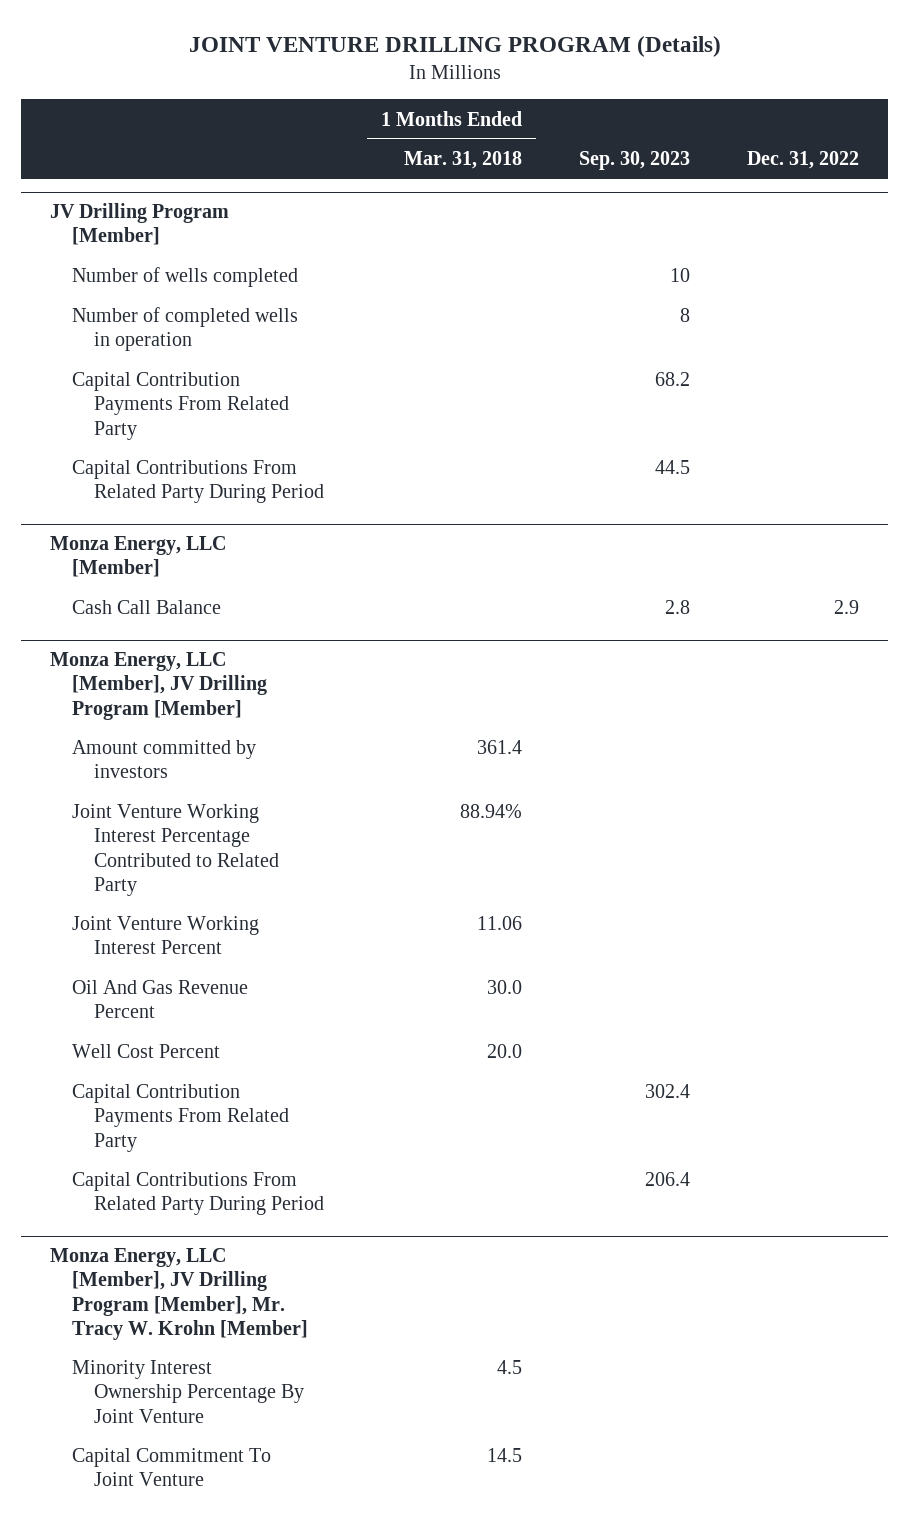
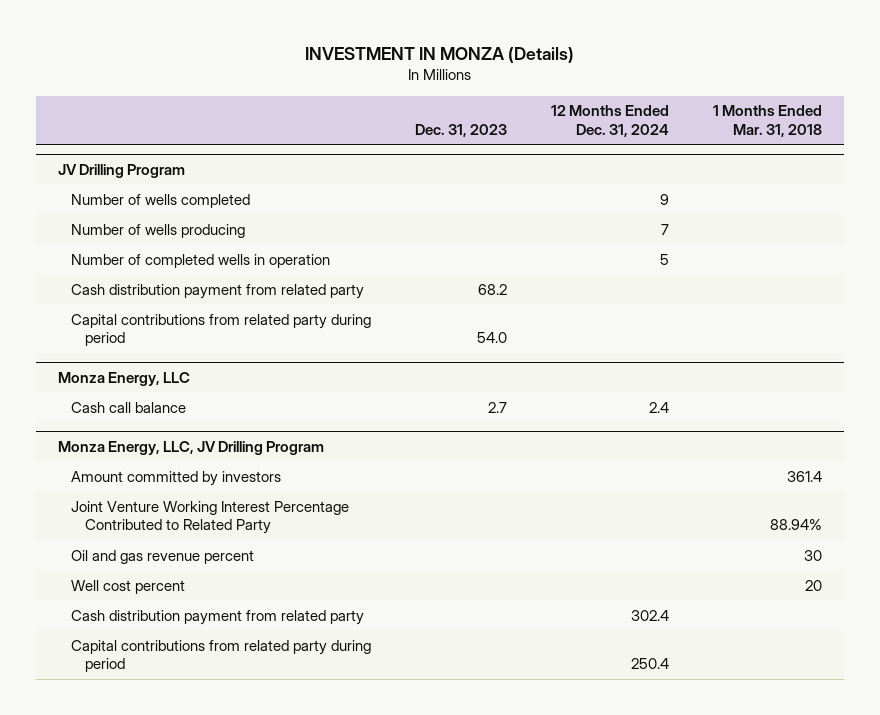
[188,36,721,58] JOINT VENTURE DRILLING PROGRAM (Details) -> [305,46,575,63] INVESTMENT IN MONZA (Details)
[579,151,691,171] Sep. 30, 2023 -> none
[747,151,860,170] Dec. 31, 2022 -> none
none -> [415,123,508,137] Dec. 31, 2023
none -> [551,105,670,137] 12 Months Ended Dec. 31, 2024
[49,203,229,246] JV Drilling Program [Member] -> [58,163,186,178] JV Drilling Program
none -> [71,223,246,238] Number of wells producing
[71,372,290,440] Capital Contribution Payments From Related Party -> [71,283,365,299] Cash distribution payment from related party
[71,460,325,504] Capital Contributions From Related Party During Period -> [71,313,372,347] Capital contributions from related party during period
[49,536,226,578] Monza Energy, LLC [Member] -> [58,371,191,386] Monza Energy, LLC
[71,600,221,615] Cash Call Balance -> [71,401,187,413] Cash call balance
[49,652,267,720] Monza Energy, LLC [Member], JV Drilling Program [Member] -> [58,440,325,455] Monza Energy, LLC, JV Drilling Program
[71,916,259,955] Joint Venture Working Interest Percent -> none
[49,1248,308,1340] Monza Energy, LLC [Member], JV Drilling Program [Member], Mr. Tracy W. Krohn [Member] -> none
[71,1360,305,1423] Minority Interest Ownership Percentage By Joint Venture -> none
[71,1448,271,1487] Capital Commitment To Joint Venture -> none
[71,980,248,1019] Oil And Gas Revenue Percent -> [71,549,255,564] Oil and gas revenue percent
[487,980,523,995] 30.0 -> [804,549,823,561] 30
[71,1044,220,1059] Well Cost Percent -> [71,579,186,594] Well cost percent
[487,1044,523,1059] 20.0 -> [805,579,823,591] 20
[71,1084,290,1152] Capital Contribution Payments From Related Party -> [71,609,365,625] Cash distribution payment from related party
[71,1172,325,1216] Capital Contributions From Related Party During Period -> [71,639,372,673] Capital contributions from related party during period

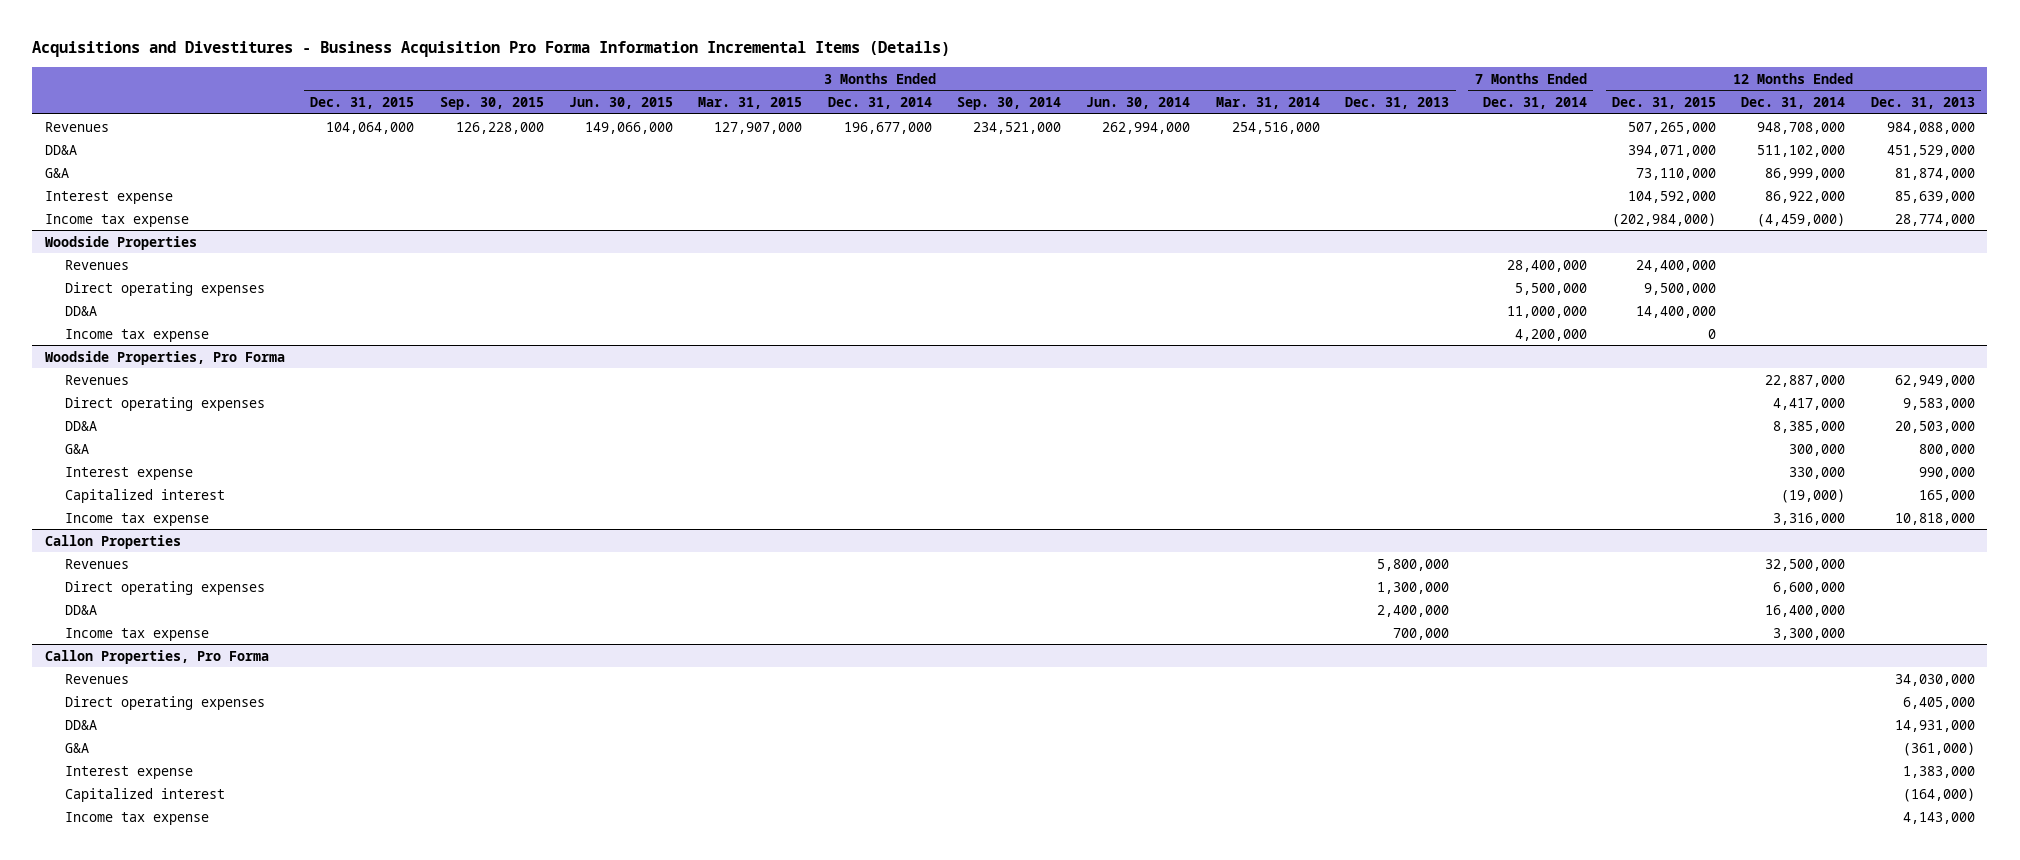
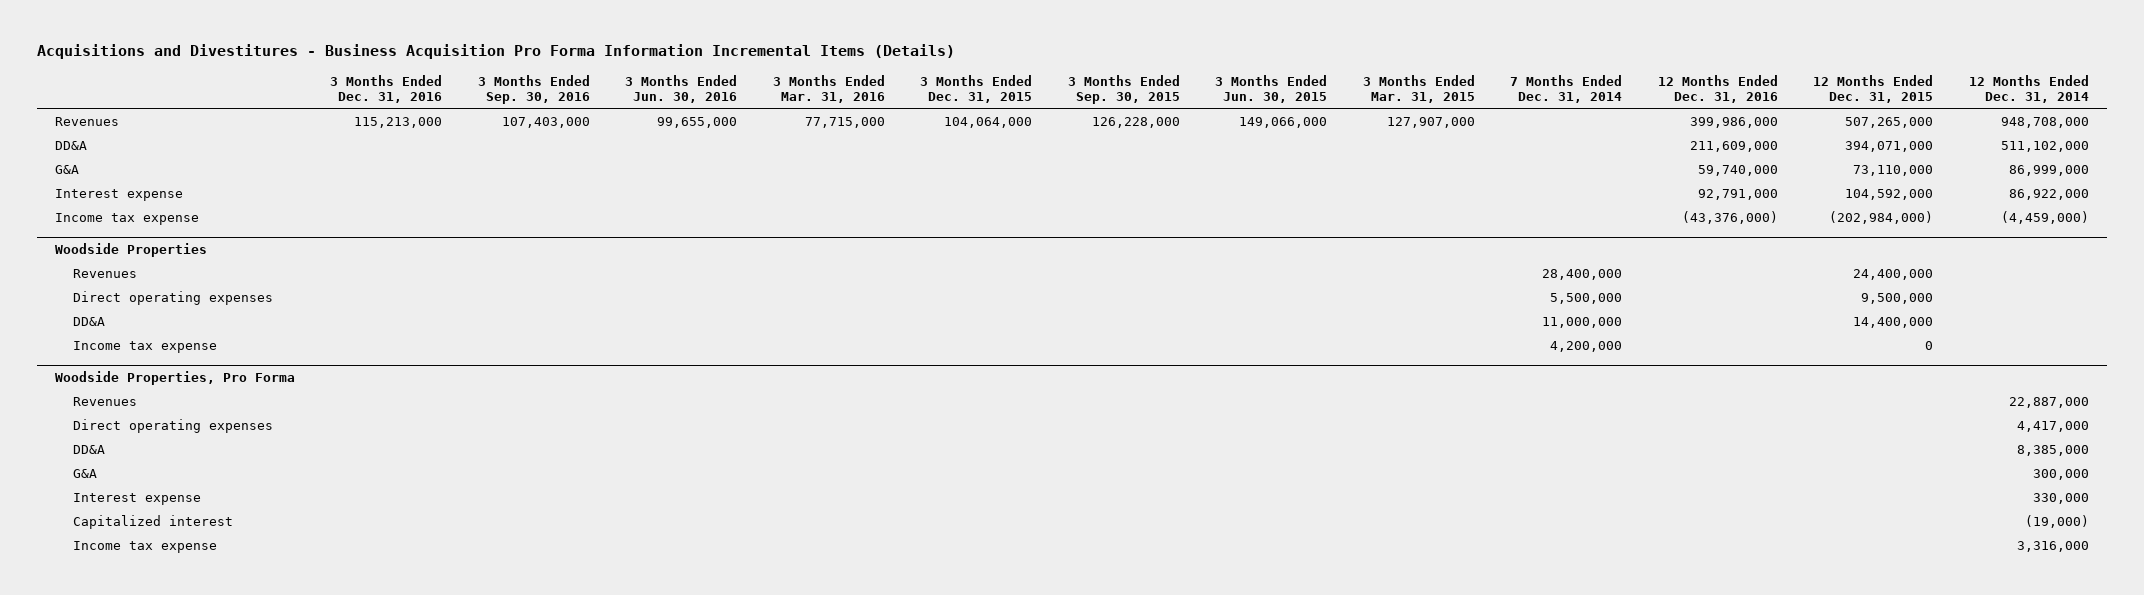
[827,96,932,109] Dec. 31, 2014 -> none
[957,96,1062,110] Sep. 30, 2014 -> none
[1086,96,1191,109] Jun. 30, 2014 -> none
[1215,96,1320,109] Mar. 31, 2014 -> none
[1345,96,1450,109] Dec. 31, 2013 -> none
[1870,96,1975,109] Dec. 31, 2013 -> none
none -> [330,74,443,104] 3 Months Ended Dec. 31, 2016
none -> [477,74,590,105] 3 Months Ended Sep. 30, 2016
none -> [625,74,738,104] 3 Months Ended Jun. 30, 2016
none -> [772,74,885,104] 3 Months Ended Mar. 31, 2016
none -> [1657,74,1778,104] 12 Months Ended Dec. 31, 2016
[44,534,181,549] Callon Properties -> none
[65,558,130,569] Revenues -> none
[65,580,266,595] Direct operating expenses -> none
[65,604,98,615] DD&A -> none
[65,627,210,641] Income tax expense -> none
[44,649,269,664] Callon Properties, Pro Forma -> none
[65,673,130,684] Revenues -> none
[65,695,266,710] Direct operating expenses -> none
[65,719,98,730] DD&A -> none
[65,742,90,753] G&A -> none
[65,765,194,779] Interest expense -> none
[65,787,226,802] Capitalized interest -> none
[65,811,210,825] Income tax expense -> none

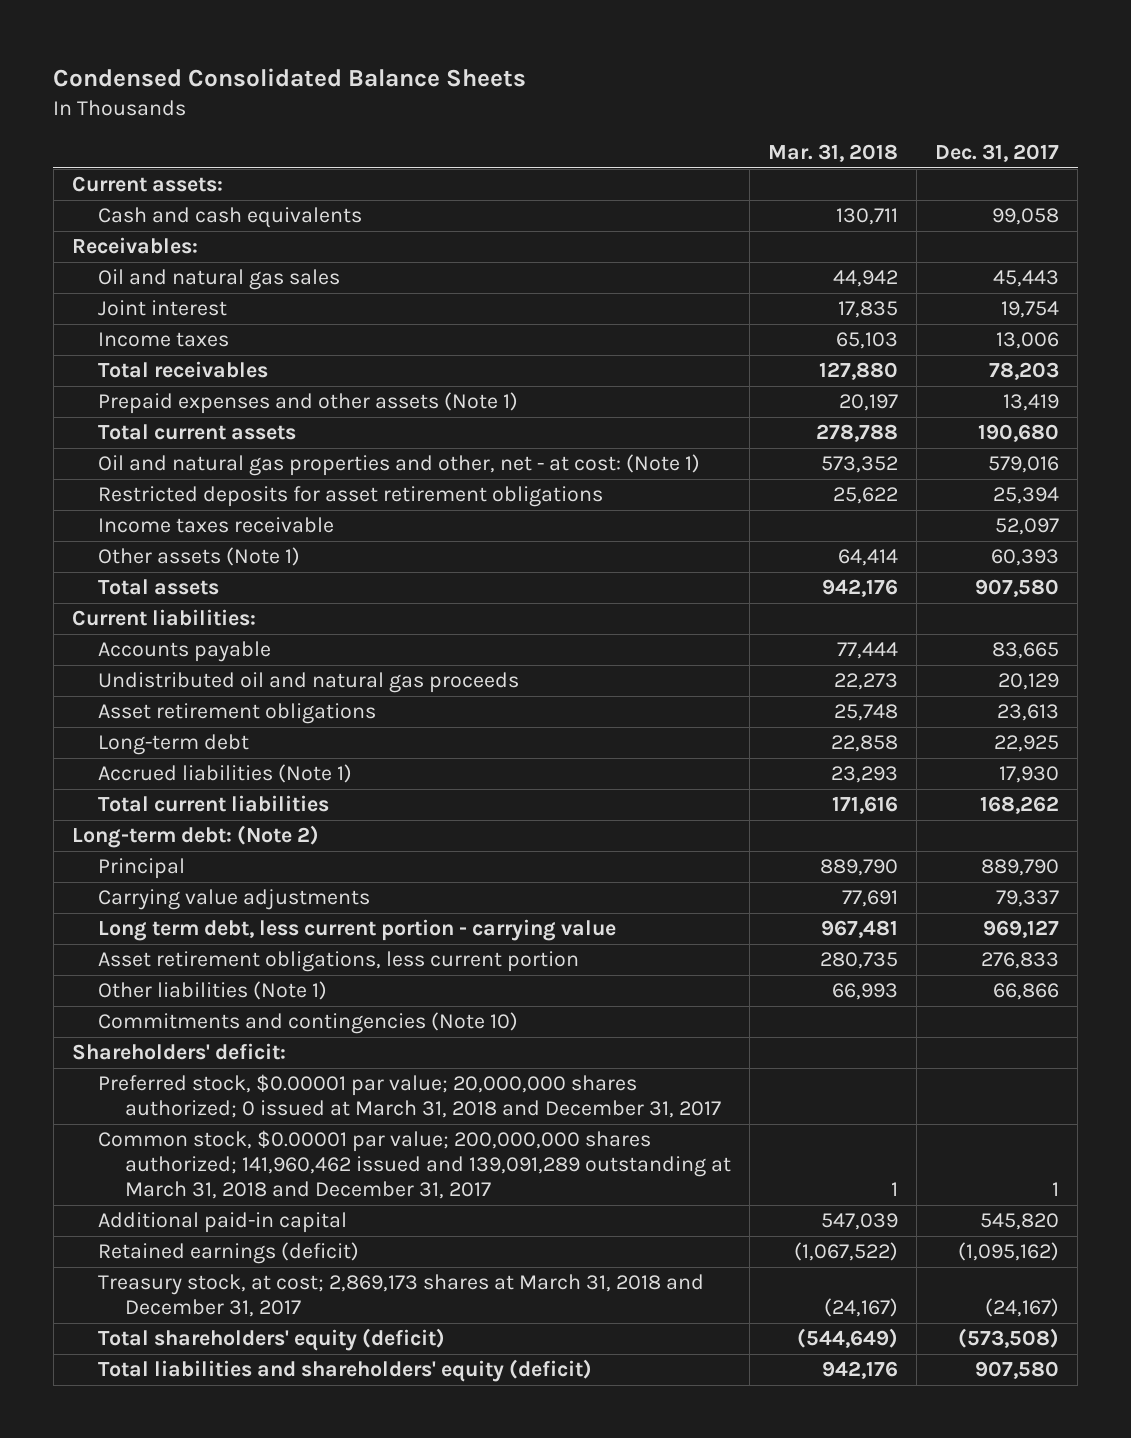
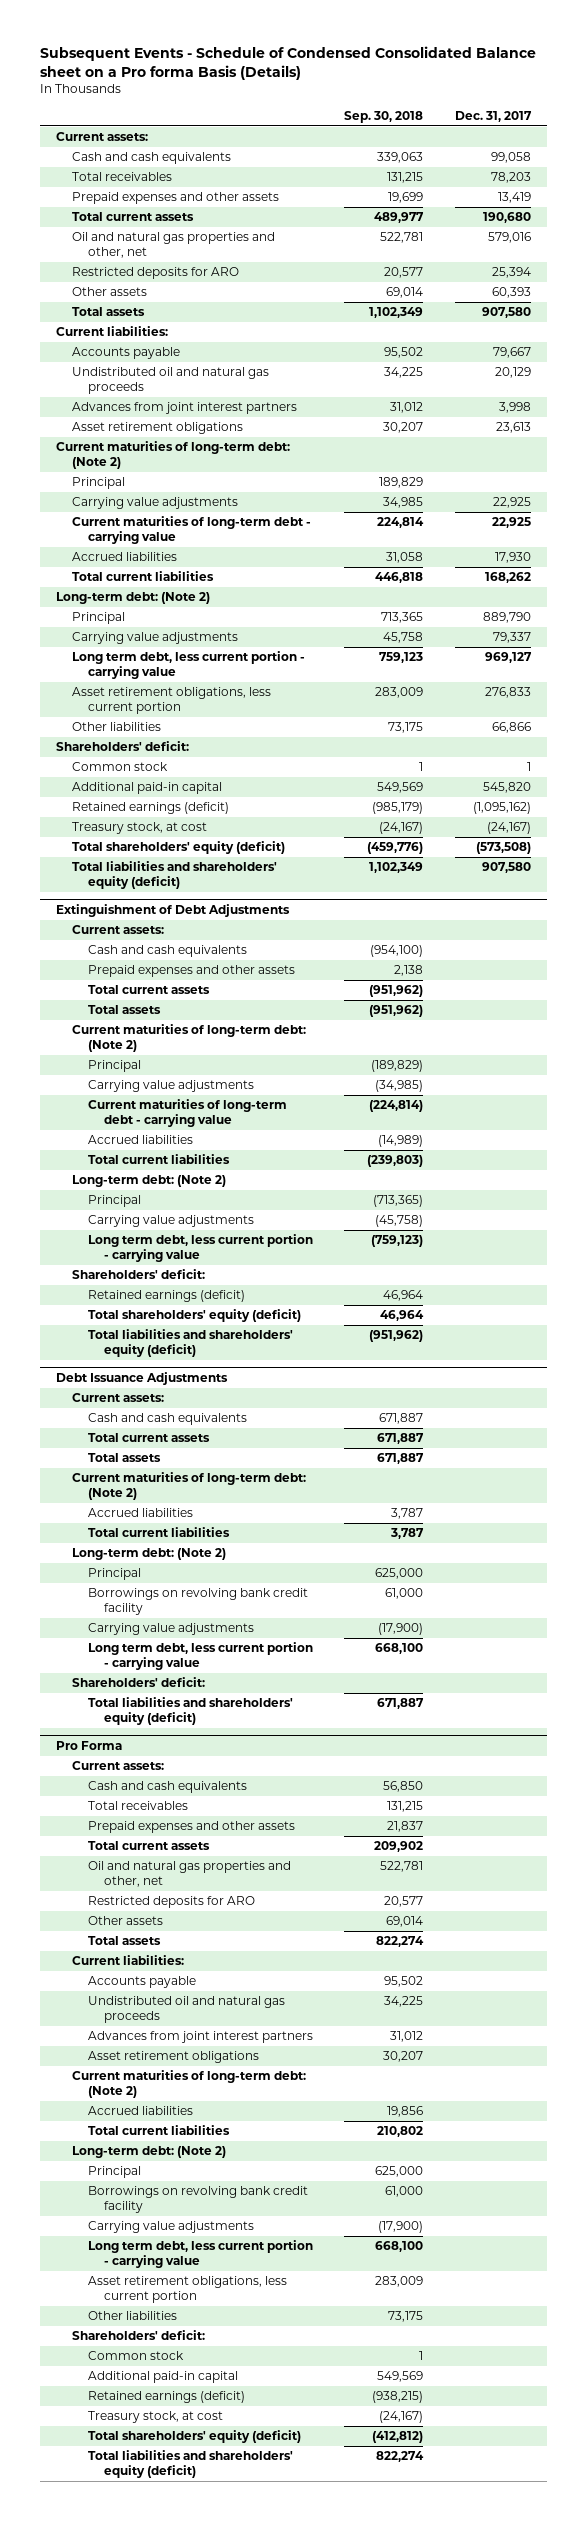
[53,68,527,88] Condensed Consolidated Balance Sheets -> [39,46,536,81] Subsequent Events - Schedule of Condensed Consolidated Balance sheet on a Pro forma Basis (Details)
[768,143,899,162] Mar. 31, 2018 -> none
none -> [344,110,424,123] Sep. 30, 2018
[71,237,198,255] Receivables: -> none
[98,269,341,291] Oil and natural gas sales -> none
[98,300,228,317] Joint interest -> none
[98,332,230,348] Income taxes -> none
[98,392,519,415] Prepaid expenses and other assets (Note 1) -> [71,192,279,205] Prepaid expenses and other assets
[98,517,335,534] Income taxes receivable -> none
[98,454,701,477] Oil and natural gas properties and other, net - at cost: (Note 1) -> [71,232,275,259] Oil and natural gas properties and other, net
[98,486,604,508] Restricted deposits for asset retirement obligations -> [71,267,239,280] Restricted deposits for ARO
[98,547,301,567] Other assets (Note 1) -> [71,287,147,297] Other assets
[992,642,1060,660] 83,665 -> [492,347,531,359] 79,667
none -> [71,402,297,415] Advances from joint interest partners
none -> [55,441,290,470] Current maturities of long-term debt: (Note 2)
none -> [71,477,125,490] Principal
none -> [71,497,238,510] Carrying value adjustments
[98,734,250,756] Long-term debt -> [71,516,311,545] Current maturities of long-term debt - carrying value
[98,764,353,784] Accrued liabilities (Note 1) -> [71,552,177,562] Accrued liabilities
[98,1012,519,1035] Commitments and contingencies (Note 10) -> none
[98,981,328,1001] Other liabilities (Note 1) -> [71,722,161,732] Other liabilities
[98,1074,722,1119] Preferred stock, $0.00001 par value; 20,000,000 shares authorized; 0 issued at March 31, 2018 and December 31, 2017 -> none
[98,1130,732,1199] Common stock, $0.00001 par value; 200,000,000 shares authorized; 141,960,462 issued and 139,091,289 outstanding at March 31, 2018 and December 31, 2017 -> [71,762,168,772] Common stock
[98,1274,705,1318] Treasury stock, at cost; 2,869,173 shares at March 31, 2018 and December 31, 2017 -> [71,822,207,835] Treasury stock, at cost
none -> [55,903,290,917] Extinguishment of Debt Adjustments
none -> [71,925,164,935] Current assets:
none -> [87,945,247,958] Cash and cash equivalents
none -> [87,965,295,978] Prepaid expenses and other assets
none -> [87,985,210,995] Total current assets
none -> [87,1005,161,1015] Total assets
none -> [71,1024,306,1053] Current maturities of long-term debt: (Note 2)
none -> [87,1060,141,1073] Principal
none -> [87,1080,254,1093] Carrying value adjustments
none -> [87,1099,287,1128] Current maturities of long-term debt - carrying value
none -> [87,1135,193,1145] Accrued liabilities
none -> [87,1154,230,1165] Total current liabilities
none -> [71,1175,226,1188] Long-term debt: (Note 2)
none -> [87,1195,141,1208] Principal
none -> [87,1215,254,1228] Carrying value adjustments
none -> [87,1234,313,1263] Long term debt, less current portion - carrying value
none -> [71,1269,205,1280] Shareholders' deficit:
none -> [87,1290,245,1303] Retained earnings (deficit)
none -> [87,1309,301,1323] Total shareholders' equity (deficit)
none -> [87,1329,293,1358] Total liabilities and shareholders' equity (deficit)
none -> [55,1371,228,1385] Debt Issuance Adjustments
none -> [71,1393,164,1403] Current assets:
none -> [87,1413,247,1426] Cash and cash equivalents
none -> [87,1433,210,1443] Total current assets
none -> [87,1453,161,1463] Total assets
none -> [71,1472,306,1501] Current maturities of long-term debt: (Note 2)
none -> [87,1508,193,1518] Accrued liabilities
none -> [87,1527,230,1538] Total current liabilities
none -> [71,1548,226,1561] Long-term debt: (Note 2)
none -> [87,1568,141,1581] Principal
none -> [87,1588,308,1616] Borrowings on revolving bank credit facility
none -> [87,1623,254,1636] Carrying value adjustments
none -> [87,1642,313,1671] Long term debt, less current portion - carrying value
none -> [71,1677,205,1688] Shareholders' deficit:
none -> [87,1697,293,1726] Total liabilities and shareholders' equity (deficit)
none -> [55,1740,122,1750] Pro Forma
none -> [71,1761,164,1771] Current assets:
none -> [87,1781,247,1794] Cash and cash equivalents
none -> [87,1801,188,1811] Total receivables
none -> [87,1821,295,1834] Prepaid expenses and other assets
none -> [87,1841,210,1851] Total current assets
none -> [87,1861,291,1888] Oil and natural gas properties and other, net
none -> [87,1896,255,1909] Restricted deposits for ARO
none -> [87,1916,163,1926] Other assets
none -> [87,1936,161,1946] Total assets
none -> [71,1955,184,1966] Current liabilities:
none -> [87,1976,196,1989] Accounts payable
none -> [87,1996,285,2024] Undistributed oil and natural gas proceeds
none -> [87,2031,313,2044] Advances from joint interest partners
none -> [87,2051,259,2064] Asset retirement obligations
none -> [71,2070,306,2099] Current maturities of long-term debt: (Note 2)
none -> [87,2106,193,2116] Accrued liabilities
none -> [87,2125,230,2136] Total current liabilities
none -> [71,2146,226,2159] Long-term debt: (Note 2)
none -> [87,2166,141,2179] Principal
none -> [87,2186,308,2214] Borrowings on revolving bank credit facility
none -> [87,2221,254,2234] Carrying value adjustments
none -> [87,2240,313,2269] Long term debt, less current portion - carrying value
none -> [87,2276,287,2304] Asset retirement obligations, less current portion
none -> [87,2311,177,2321] Other liabilities
none -> [71,2330,205,2341] Shareholders' deficit:
none -> [87,2351,184,2361] Common stock
none -> [87,2371,238,2384] Additional paid-in capital
none -> [87,2391,245,2404] Retained earnings (deficit)
none -> [87,2411,223,2424] Treasury stock, at cost
none -> [87,2430,301,2444] Total shareholders' equity (deficit)
none -> [87,2450,293,2479] Total liabilities and shareholders' equity (deficit)

